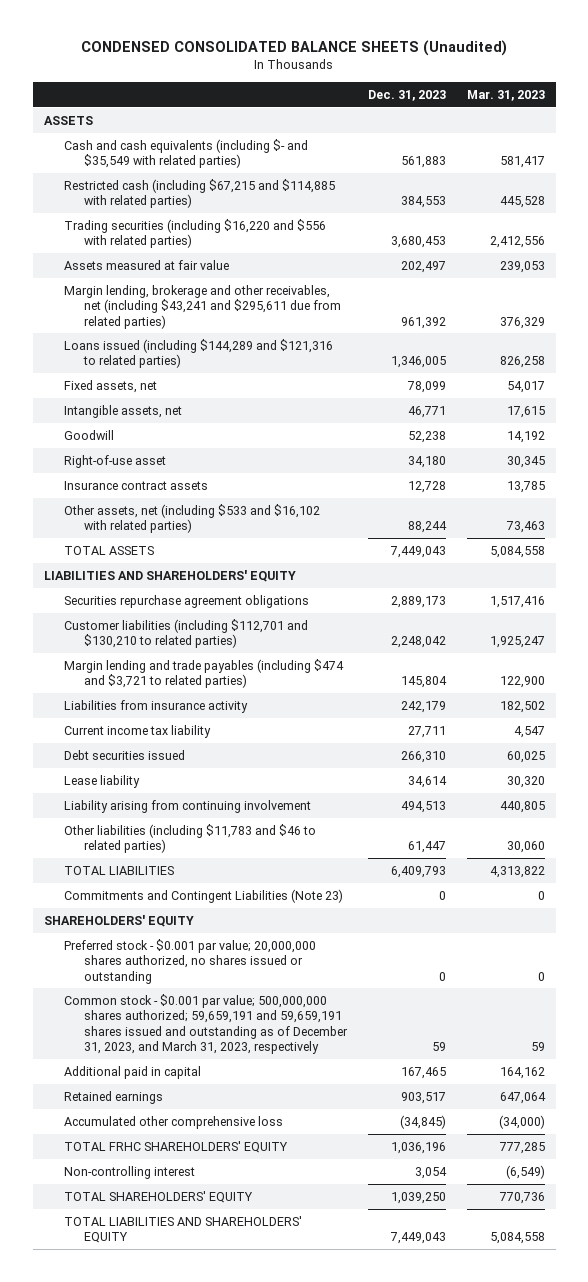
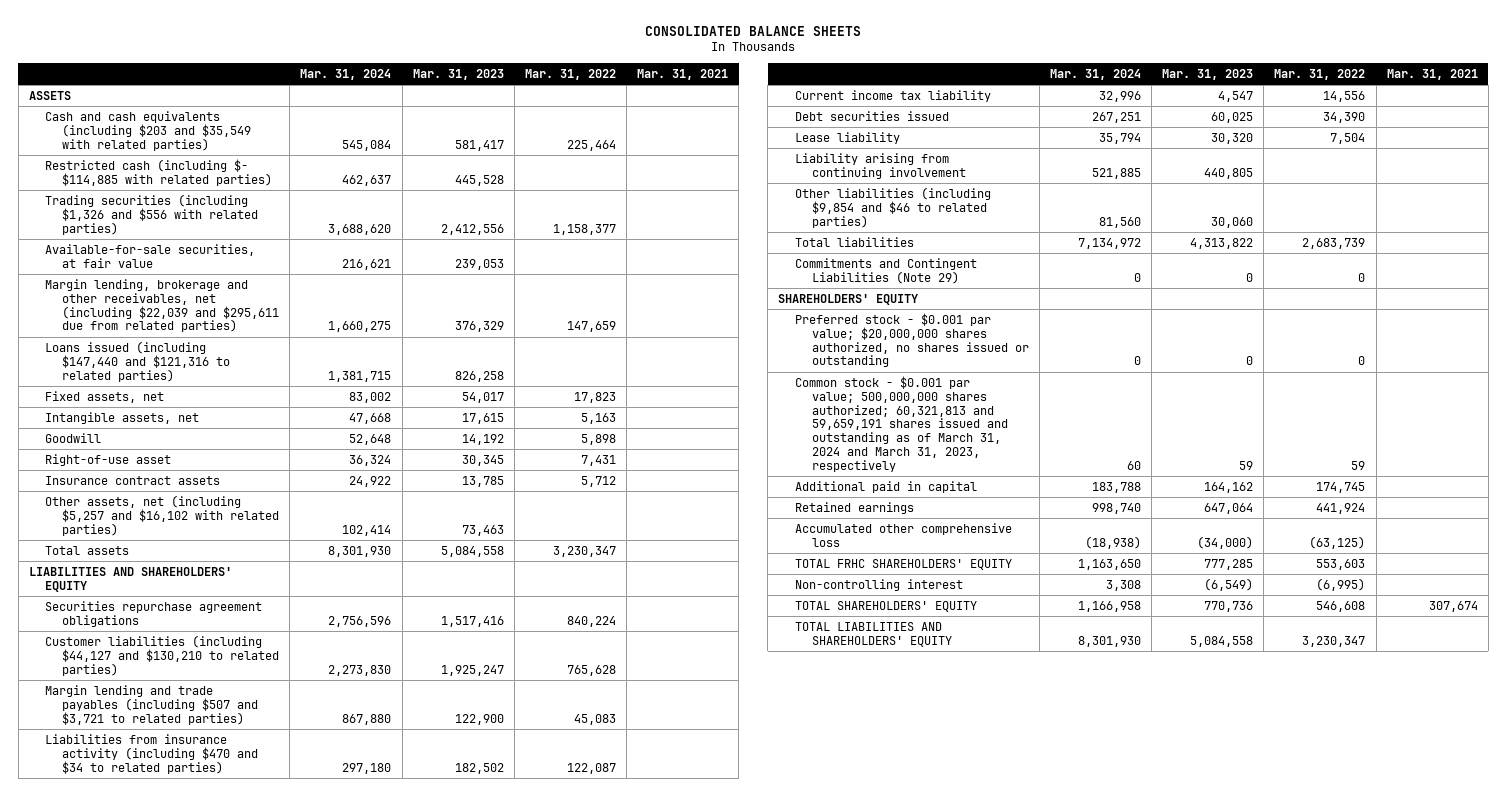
[81,40,508,57] CONDENSED CONSOLIDATED BALANCE SHEETS (Unaudited) -> [645,25,862,36] CONSOLIDATED BALANCE SHEETS
[367,89,446,101] Dec. 31, 2023 -> none
none -> [300,68,392,80] Mar. 31, 2024
none -> [524,68,616,80] Mar. 31, 2022
none -> [637,68,729,80] Mar. 31, 2021
[63,138,308,169] Cash and cash equivalents (including $- and $35,549 with related parties) -> [45,110,252,151] Cash and cash equivalents (including $203 and $35,549 with related parties)
[63,178,335,209] Restricted cash (including $67,215 and $114,885 with related parties) -> [45,158,273,186] Restricted cash (including $- $114,885 with related parties)
[63,218,326,249] Trading securities (including $16,220 and $556 with related parties) -> [45,193,259,235] Trading securities (including $1,326 and $556 with related parties)
[63,259,229,270] Assets measured at fair value -> [45,243,256,268] Available-for-sale securities, at fair value
[63,284,341,329] Margin lending, brokerage and other receivables, net (including $43,241 and $295,611 due from related parties) -> [45,278,280,333] Margin lending, brokerage and other receivables, net (including $22,039 and $295,611 due from related parties)
[63,338,333,369] Loans issued (including $144,289 and $121,316 to related parties) -> [45,340,231,382] Loans issued (including $147,440 and $121,316 to related parties)
[63,503,320,534] Other assets, net (including $533 and $16,102 with related parties) -> [45,494,280,536] Other assets, net (including $5,257 and $16,102 with related parties)
[63,545,154,555] TOTAL ASSETS -> [45,545,130,555] Total assets
[63,618,308,649] Customer liabilities (including $112,701 and $130,210 to related parties) -> [45,634,280,676] Customer liabilities (including $44,127 and $130,210 to related parties)
[63,658,344,689] Margin lending and trade payables (including $474 and $3,721 to related parties) -> [45,684,259,725] Margin lending and trade payables (including $507 and $3,721 to related parties)
[63,699,248,713] Liabilities from insurance activity -> [45,733,259,774] Liabilities from insurance activity (including $470 and $34 to related parties)
[63,823,316,854] Other liabilities (including $11,783 and $46 to related parties) -> [794,186,991,228] Other liabilities (including $9,854 and $46 to related parties)
[63,865,174,875] TOTAL LIABILITIES -> [794,236,914,247] Total liabilities
[63,888,343,903] Commitments and Contingent Liabilities (Note 23) -> [794,257,977,284] Commitments and Contingent Liabilities (Note 29)
[63,938,316,984] Preferred stock - $0.001 par value; 20,000,000 shares authorized, no shares issued or outstanding -> [794,312,1029,368] Preferred stock - $0.001 par value; $20,000,000 shares authorized, no shares issued or outstanding
[63,993,348,1055] Common stock - $0.001 par value; 500,000,000 shares authorized; 59,659,191 and 59,659,191 shares issued and outstanding as of December 31, 2023, and March 31, 2023, respectively -> [794,375,1008,472] Common stock - $0.001 par value; 500,000,000 shares authorized; 60,321,813 and 59,659,191 shares issued and outstanding as of March 31, 2024 and March 31, 2023, respectively

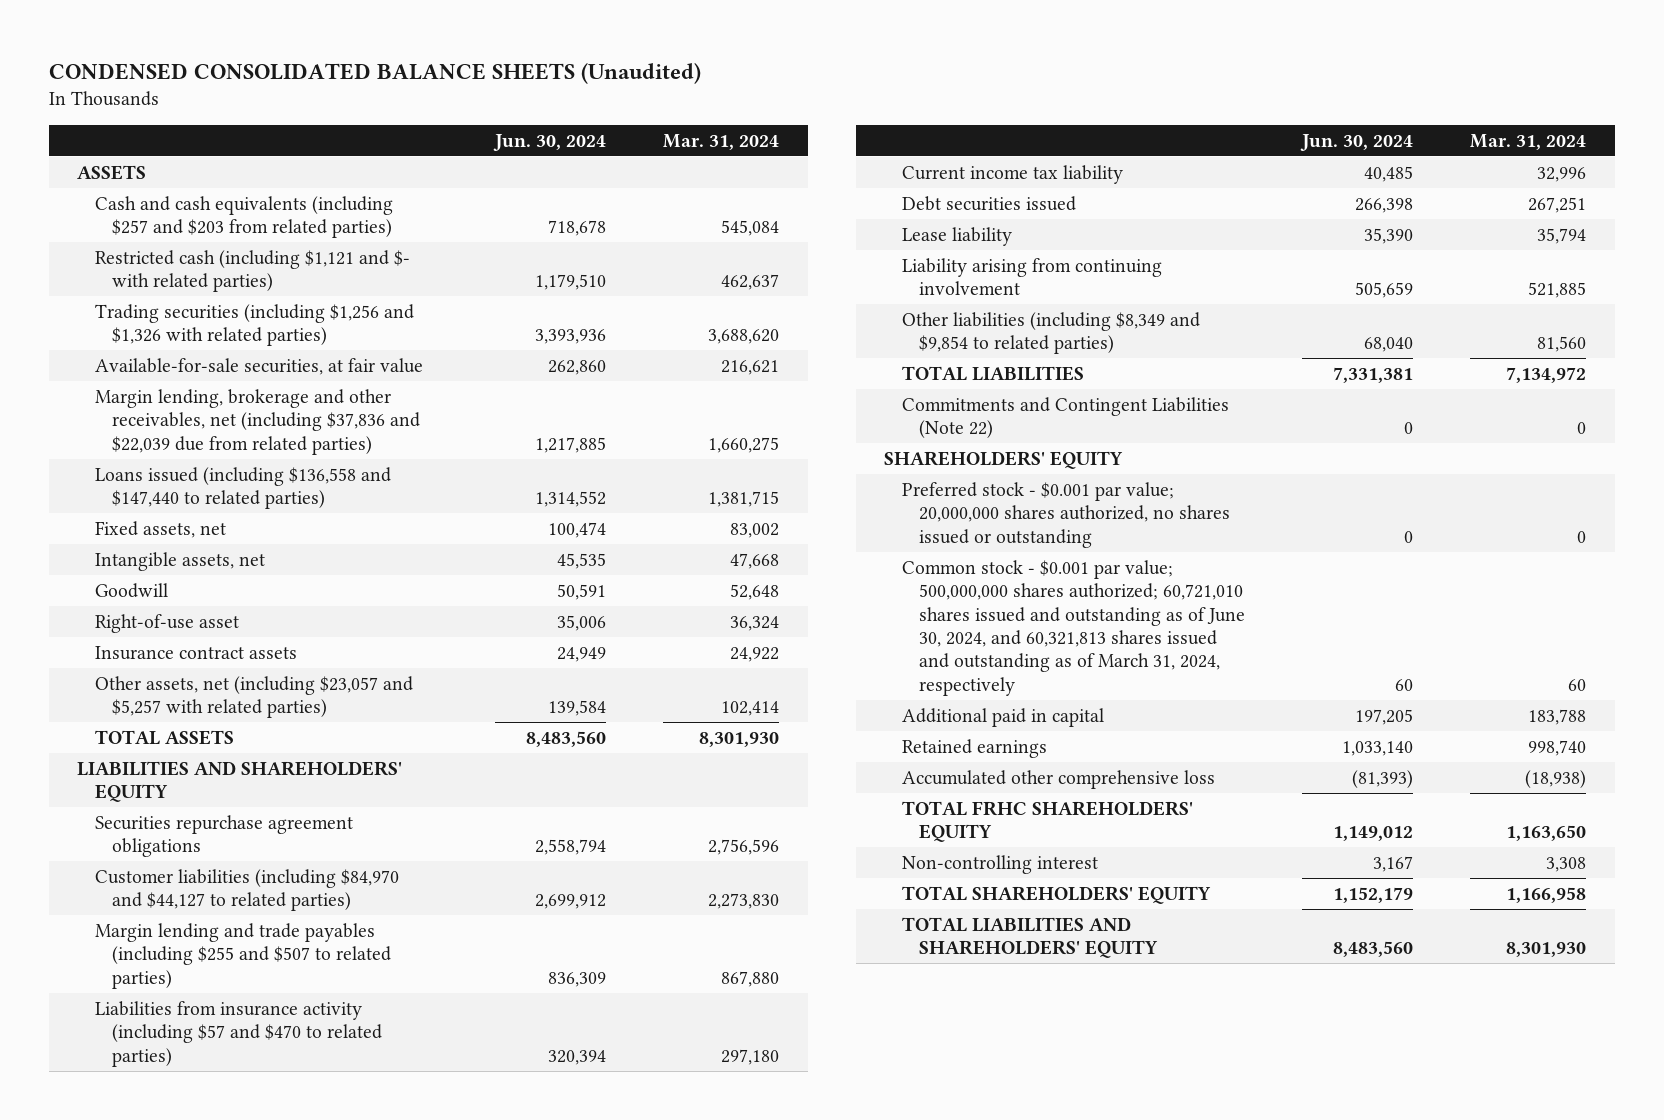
[645,25,862,36] CONSOLIDATED BALANCE SHEETS -> [49,63,702,85] CONDENSED CONSOLIDATED BALANCE SHEETS (Unaudited)
[412,68,504,80] Mar. 31, 2023 -> none
[524,68,616,80] Mar. 31, 2022 -> none
[637,68,729,80] Mar. 31, 2021 -> none
none -> [493,133,607,151] Jun. 30, 2024
[45,110,252,151] Cash and cash equivalents (including $203 and $35,549 with related parties) -> [94,195,393,239] Cash and cash equivalents (including $257 and $203 from related parties)
[45,158,273,186] Restricted cash (including $- $114,885 with related parties) -> [94,249,410,293] Restricted cash (including $1,121 and $- with related parties)
[45,193,259,235] Trading securities (including $1,326 and $556 with related parties) -> [94,303,414,347] Trading securities (including $1,256 and $1,326 with related parties)
[45,278,280,333] Margin lending, brokerage and other receivables, net (including $22,039 and $295,611 due from related parties) -> [94,388,421,455] Margin lending, brokerage and other receivables, net (including $37,836 and $22,039 due from related parties)
[45,340,231,382] Loans issued (including $147,440 and $121,316 to related parties) -> [94,466,391,510] Loans issued (including $136,558 and $147,440 to related parties)
[45,494,280,536] Other assets, net (including $5,257 and $16,102 with related parties) -> [94,675,413,719] Other assets, net (including $23,057 and $5,257 with related parties)
[45,545,130,555] Total assets -> [94,729,234,745] TOTAL ASSETS
[45,634,280,676] Customer liabilities (including $44,127 and $130,210 to related parties) -> [94,868,399,912] Customer liabilities (including $84,970 and $44,127 to related parties)
[45,684,259,725] Margin lending and trade payables (including $507 and $3,721 to related parties) -> [94,922,392,989] Margin lending and trade payables (including $255 and $507 to related parties)
[45,733,259,774] Liabilities from insurance activity (including $470 and $34 to related parties) -> [94,1000,383,1067] Liabilities from insurance activity (including $57 and $470 to related parties)
[794,186,991,228] Other liabilities (including $9,854 and $46 to related parties) -> [901,311,1200,355] Other liabilities (including $8,349 and $9,854 to related parties)
[794,236,914,247] Total liabilities -> [901,365,1084,381] TOTAL LIABILITIES
[794,257,977,284] Commitments and Contingent Liabilities (Note 29) -> [901,396,1229,439] Commitments and Contingent Liabilities (Note 22)
[794,312,1029,368] Preferred stock - $0.001 par value; $20,000,000 shares authorized, no shares issued or outstanding -> [901,481,1231,548] Preferred stock - $0.001 par value; 20,000,000 shares authorized, no shares issued or outstanding
[794,375,1008,472] Common stock - $0.001 par value; 500,000,000 shares authorized; 60,321,813 and 59,659,191 shares issued and outstanding as of March 31, 2024 and March 31, 2023, respectively -> [901,559,1246,696] Common stock - $0.001 par value; 500,000,000 shares authorized; 60,721,010 shares issued and outstanding as of June 30, 2024, and 60,321,813 shares issued and outstanding as of March 31, 2024, respectively

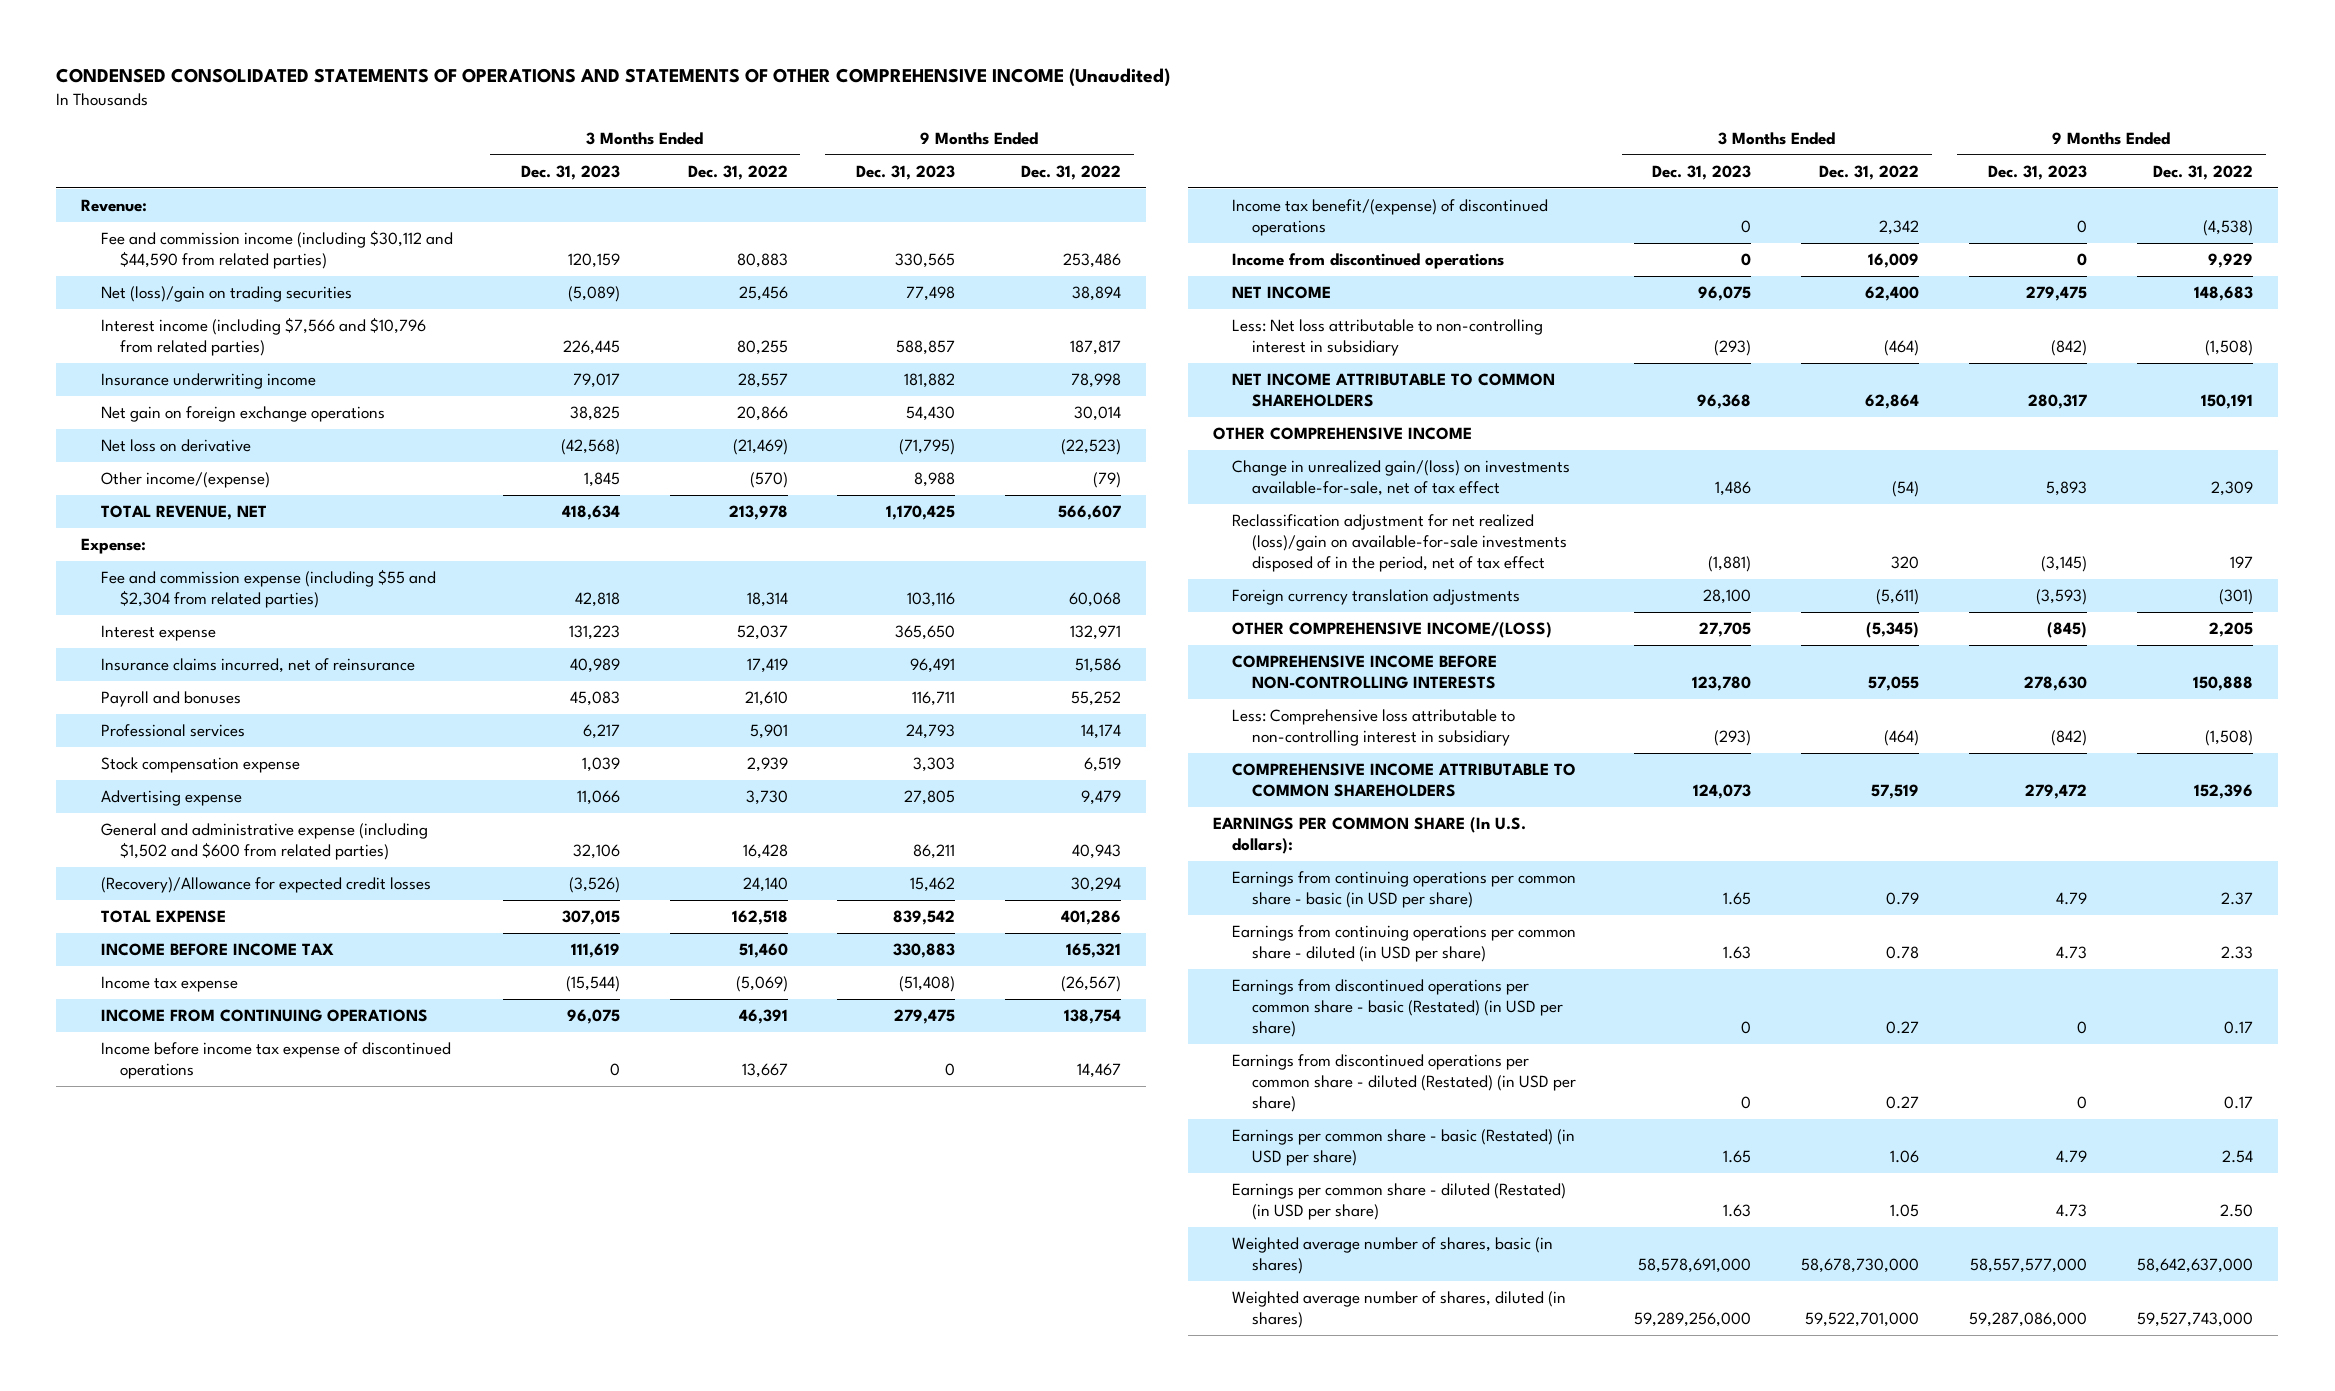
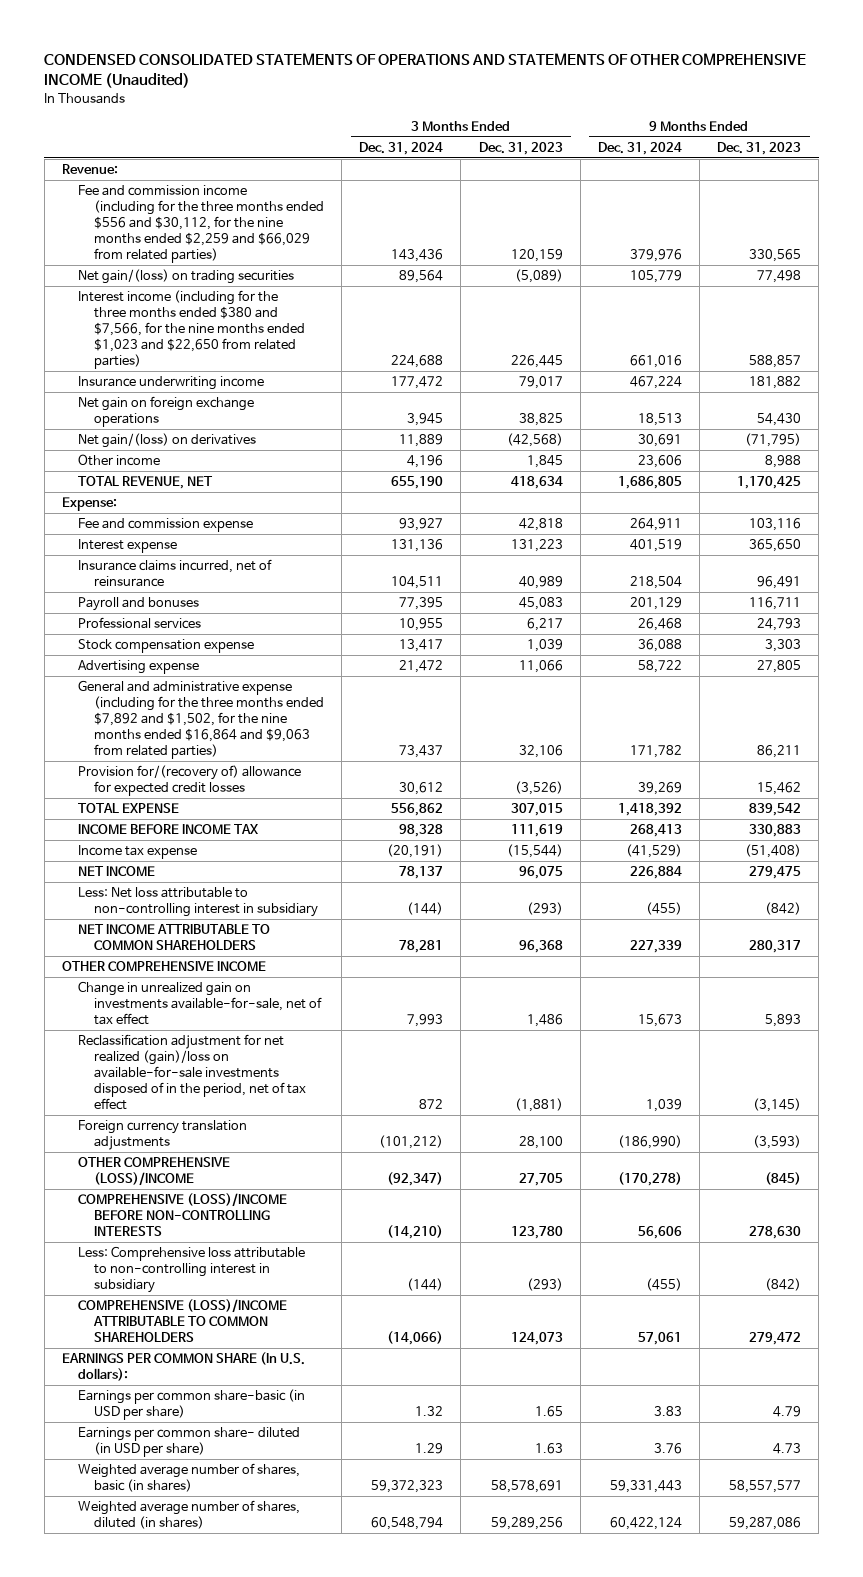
[687,164,788,180] Dec. 31, 2022 -> none
[1021,164,1122,180] Dec. 31, 2022 -> none
none -> [359,142,444,156] Dec. 31, 2024
none -> [597,142,682,156] Dec. 31, 2024
[100,229,453,270] Fee and commission income (including $30,112 and $44,590 from related parties) -> [77,185,325,264] Fee and commission income (including for the three months ended $556 and $30,112, for the nine months ended $2,259 and $66,029 from related parties)
[100,285,352,302] Net (loss)/gain on trading securities -> [77,269,294,285] Net gain/(loss) on trading securities
[100,316,426,357] Interest income (including $7,566 and $10,796 from related parties) -> [77,290,306,370] Interest income (including for the three months ended $380 and $7,566, for the nine months ended $1,023 and $22,650 from related parties)
[100,438,251,452] Net loss on derivative -> [77,433,256,449] Net gain/(loss) on derivatives
[100,471,270,488] Other income/(expense) -> [77,454,160,467] Other income
[100,568,436,609] Fee and commission expense (including $55 and $2,304 from related parties) -> [77,518,253,533] Fee and commission expense
[100,822,428,861] General and administrative expense (including $1,502 and $600 from related parties) -> [77,680,325,760] General and administrative expense (including for the three months ended $7,892 and $1,502, for the nine months ended $16,864 and $9,063 from related parties)
[100,876,431,893] (Recovery)/Allowance for expected credit losses -> [77,765,301,797] Provision for/(recovery of) allowance for expected credit losses
[100,1008,428,1022] INCOME FROM CONTINUING OPERATIONS -> none
[100,1041,451,1080] Income before income tax expense of discontinued operations -> none
[1232,198,1549,237] Income tax benefit/(expense) of discontinued operations -> none
[1232,252,1505,269] Income from discontinued operations -> none
[1232,459,1571,497] Change in unrealized gain/(loss) on investments available-for-sale, net of tax effect -> [77,981,323,1026] Change in unrealized gain on investments available-for-sale, net of tax effect
[1232,513,1567,573] Reclassification adjustment for net realized (loss)/gain on available-for-sale investments disposed of in the period, net of tax effect -> [77,1034,307,1111] Reclassification adjustment for net realized (gain)/loss on available-for-sale investments disposed of in the period, net of tax effect
[1232,621,1553,638] OTHER COMPREHENSIVE INCOME/(LOSS) -> [77,1157,230,1187] OTHER COMPREHENSIVE (LOSS)/INCOME
[1232,654,1498,690] COMPREHENSIVE INCOME BEFORE NON-CONTROLLING INTERESTS -> [77,1193,287,1237] COMPREHENSIVE (LOSS)/INCOME BEFORE NON-CONTROLLING INTERESTS
[1232,762,1577,798] COMPREHENSIVE INCOME ATTRIBUTABLE TO COMMON SHAREHOLDERS -> [77,1299,287,1343] COMPREHENSIVE (LOSS)/INCOME ATTRIBUTABLE TO COMMON SHAREHOLDERS
[1232,870,1577,909] Earnings from continuing operations per common share - basic (in USD per share) -> none
[1232,924,1577,963] Earnings from continuing operations per common share - diluted (in USD per share) -> none
[1232,978,1563,1038] Earnings from discontinued operations per common share - basic (Restated) (in USD per share) -> none
[1232,1053,1576,1113] Earnings from discontinued operations per common share - diluted (Restated) (in USD per share) -> none
[1232,1128,1576,1167] Earnings per common share - basic (Restated) (in USD per share) -> [77,1389,305,1421] Earnings per common share-basic (in USD per share)
[1232,1182,1567,1221] Earnings per common share - diluted (Restated) (in USD per share) -> [77,1427,300,1458] Earnings per common share- diluted (in USD per share)
[1638,1258,1752,1274] 58,578,691,000 -> [490,1480,563,1494] 58,578,691
[1970,1258,2088,1274] 58,557,577,000 -> [729,1480,802,1494] 58,557,577
[1634,1312,1752,1328] 59,289,256,000 -> [490,1517,563,1531] 59,289,256
[1969,1312,2088,1328] 59,287,086,000 -> [729,1517,802,1531] 59,287,086

